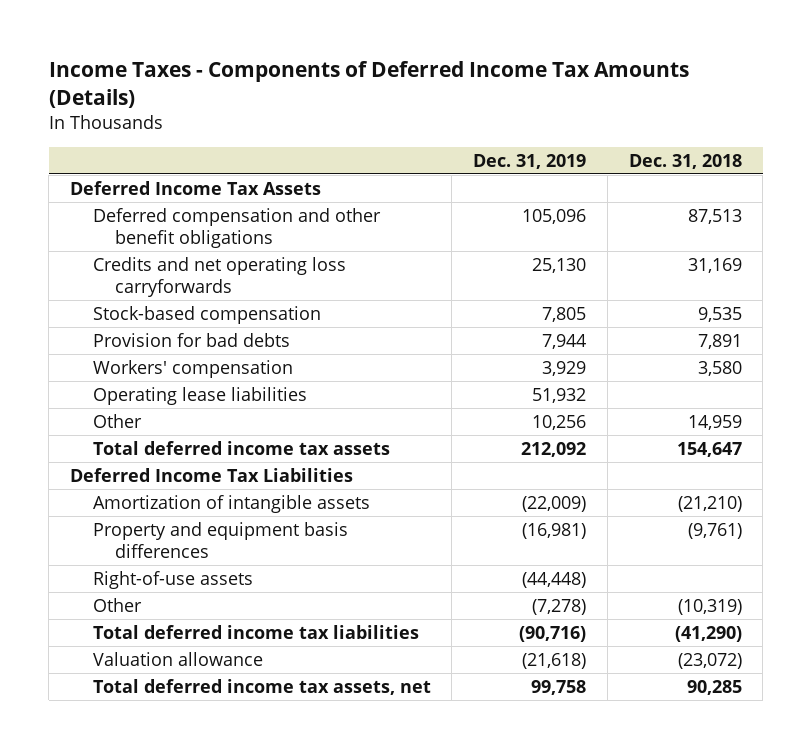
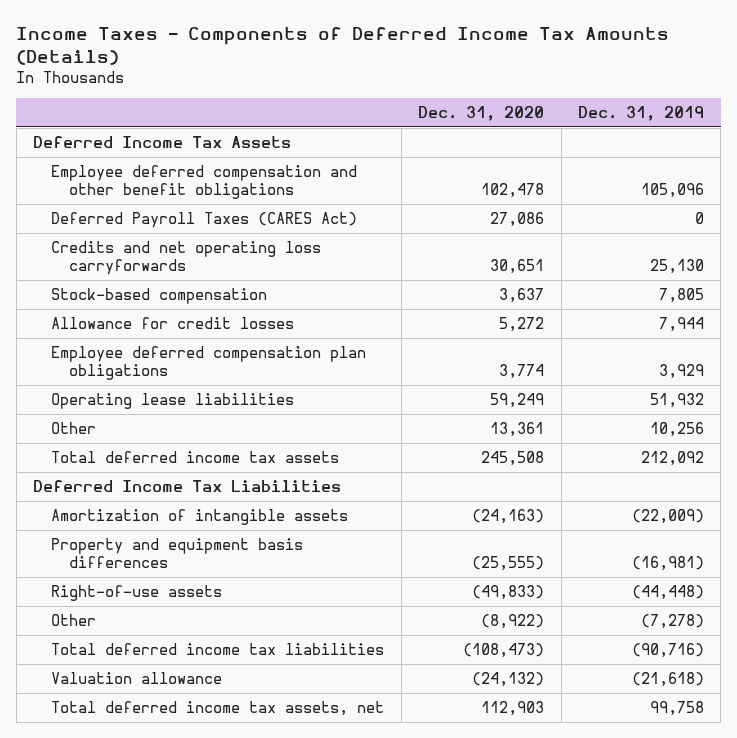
[628,153,742,169] Dec. 31, 2018 -> none
none -> [418,105,545,121] Dec. 31, 2020
[92,207,381,248] Deferred compensation and other benefit obligations -> [51,165,358,199] Employee deferred compensation and other benefit obligations
none -> [51,212,358,229] Deferred Payroll Taxes (CARES Act)
[92,332,290,347] Provision for bad debts -> [51,317,295,330] Allowance for credit losses
[92,359,293,378] Workers' compensation -> [51,346,367,380] Employee deferred compensation plan obligations

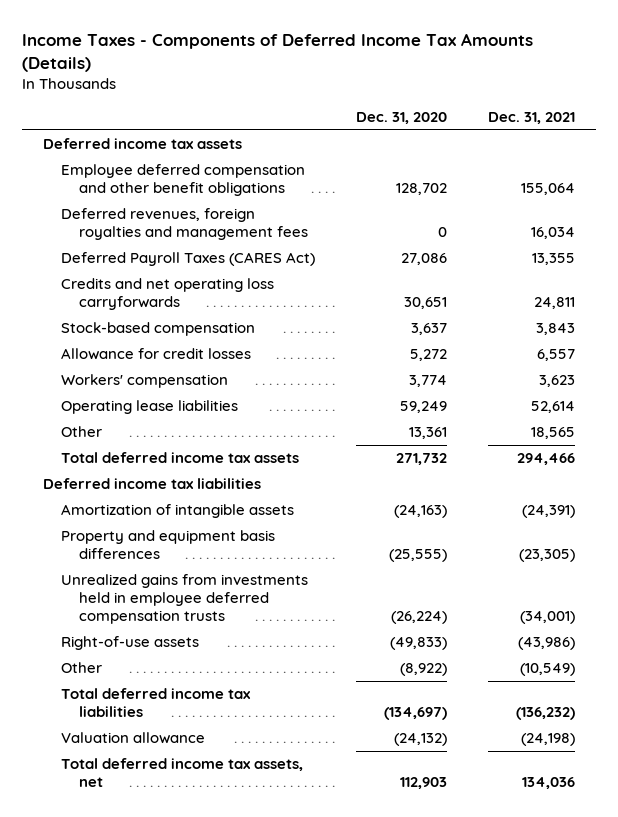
[578,105,705,121] Dec. 31, 2019 -> none
none -> [488,111,576,124] Dec. 31, 2021
[33,136,292,149] Deferred Income Tax Assets -> [42,138,242,150] Deferred income tax assets
[481,182,545,198] 102,478 -> [396,183,448,196] 128,702
none -> [60,208,308,241] Deferred revenues, foreign royalties and management fees
[51,346,367,380] Employee deferred compensation plan obligations -> [60,374,228,389] Workers' compensation
[481,451,545,467] 245,508 -> [396,453,448,466] 271,732
[33,480,342,493] Deferred Income Tax Liabilities -> [42,478,261,490] Deferred income tax liabilities
none -> [60,574,308,625] Unrealized gains from investments held in employee deferred compensation trusts
[463,643,545,659] (108,473) -> [384,707,448,721] (134,697)

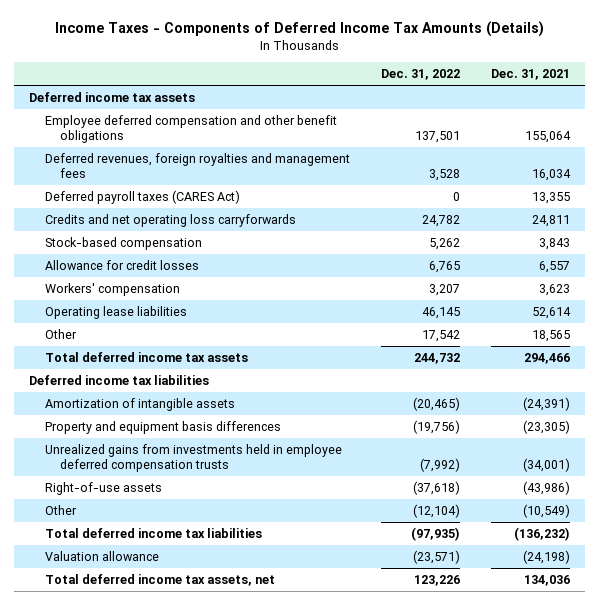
[356,111,448,124] Dec. 31, 2020 -> none
none -> [380,69,460,81] Dec. 31, 2022
[60,252,315,267] Deferred Payroll Taxes (CARES Act) -> [44,189,240,204] Deferred payroll taxes (CARES Act)

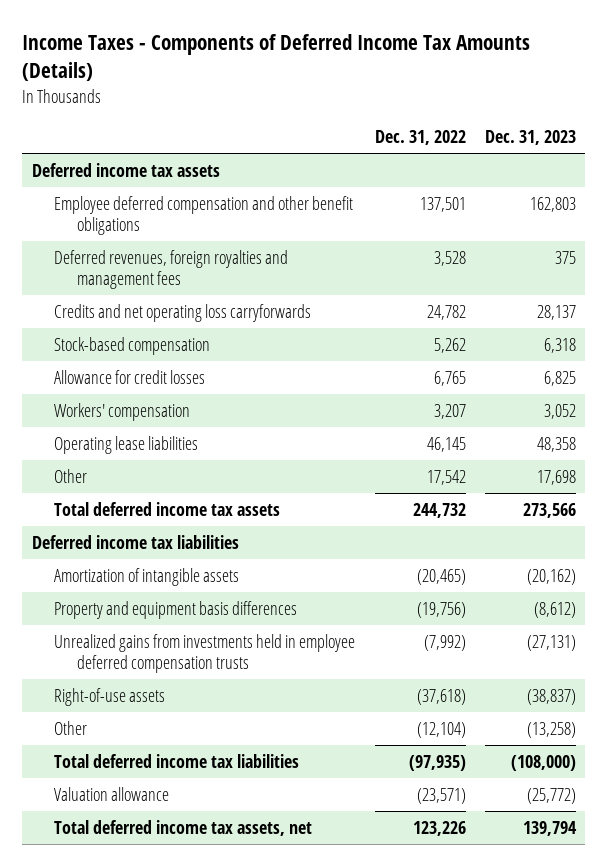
[490,69,570,81] Dec. 31, 2021 -> none
none -> [484,130,576,146] Dec. 31, 2023
[44,189,240,204] Deferred payroll taxes (CARES Act) -> none

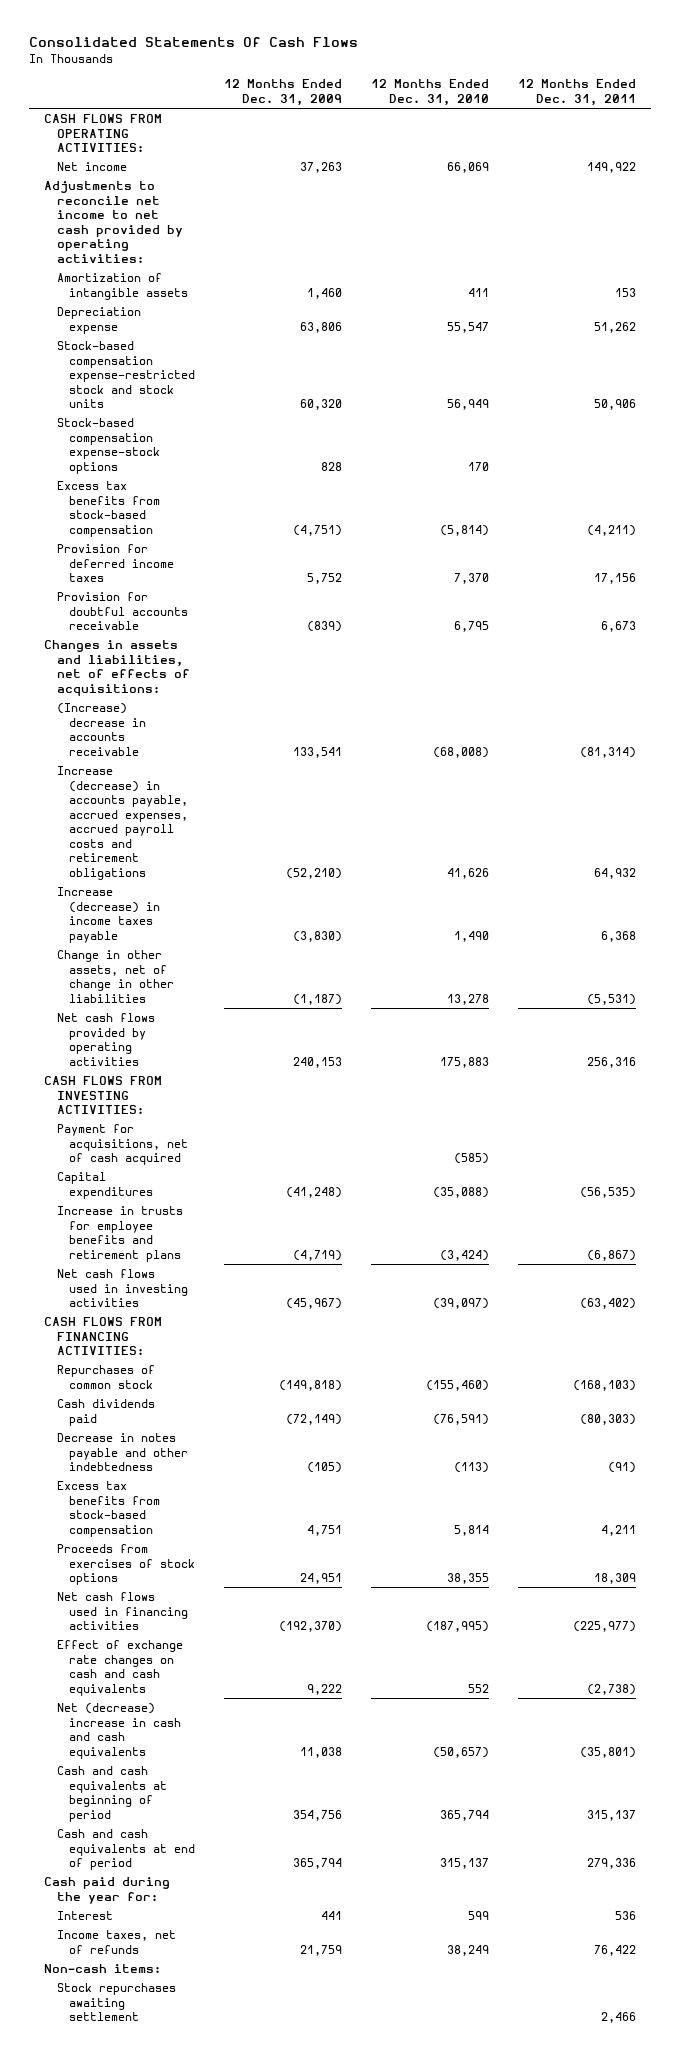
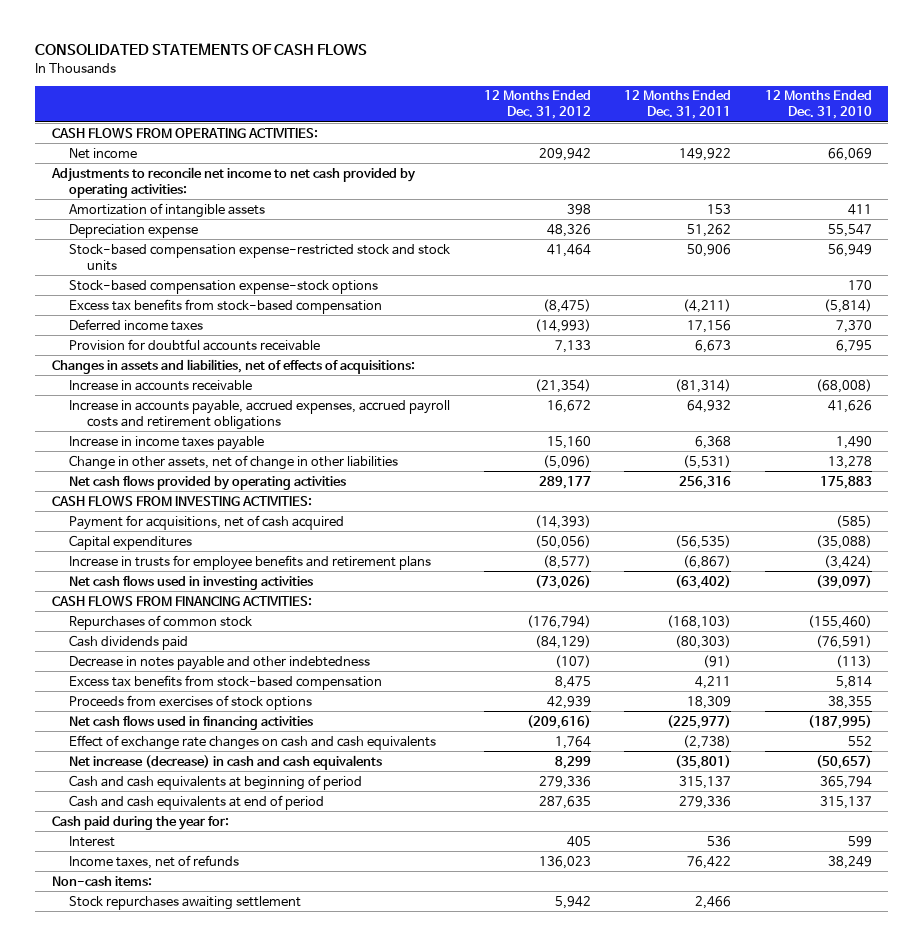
[29,37,359,48] Consolidated Statements Of Cash Flows -> [34,43,367,56] CONSOLIDATED STATEMENTS OF CASH FLOWS
[224,79,343,106] 12 Months Ended Dec. 31, 2009 -> none
none -> [483,90,591,120] 12 Months Ended Dec. 31, 2012
[56,544,175,583] Provision for deferred income taxes -> [69,318,204,331] Deferred income taxes
[56,703,147,756] (Increase) decrease in accounts receivable -> [69,379,253,391] Increase in accounts receivable
[56,766,189,880] Increase (decrease) in accounts payable, accrued expenses, accrued payroll costs and retirement obligations -> [69,399,451,430] Increase in accounts payable, accrued expenses, accrued payroll costs and retirement obligations
[56,887,161,943] Increase (decrease) in income taxes payable -> [69,435,265,450] Increase in income taxes payable
[56,1703,182,1759] Net (decrease) increase in cash and cash equivalents -> [69,754,383,770] Net increase (decrease) in cash and cash equivalents

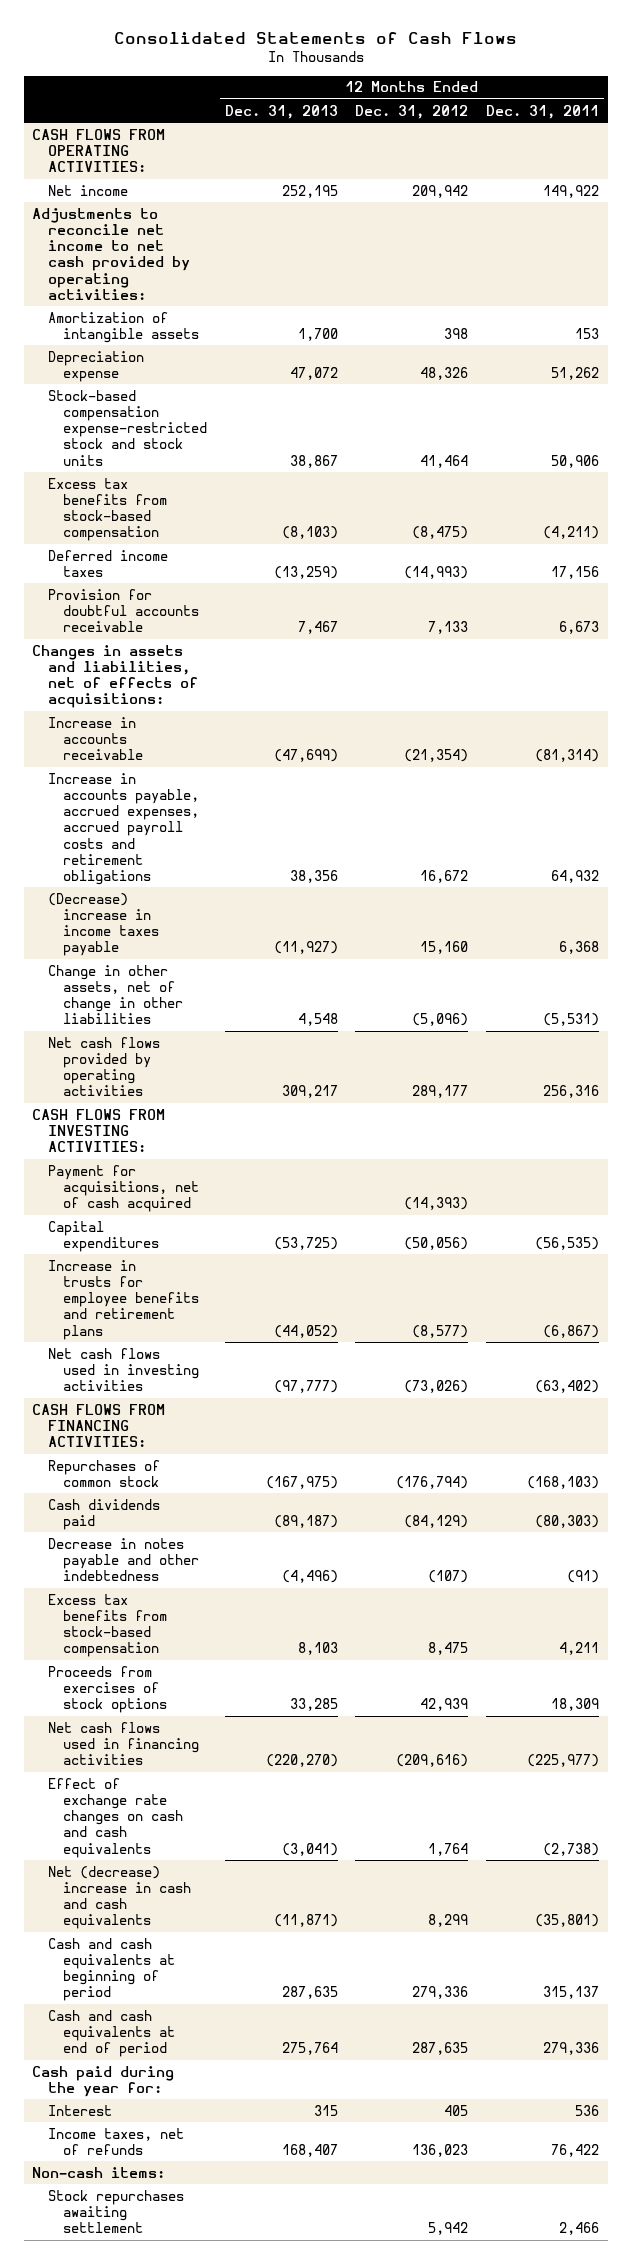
[34,43,367,56] CONSOLIDATED STATEMENTS OF CASH FLOWS -> [113,32,517,45] Consolidated Statements of Cash Flows
[764,90,872,120] 12 Months Ended Dec. 31, 2010 -> none
none -> [224,104,338,119] Dec. 31, 2013
[69,279,379,294] Stock-based compensation expense-stock options -> none
[69,435,265,450] Increase in income taxes payable -> [47,892,159,957] (Decrease) increase in income taxes payable
[69,754,383,770] Net increase (decrease) in cash and cash equivalents -> [47,1865,191,1930] Net (decrease) increase in cash and cash equivalents

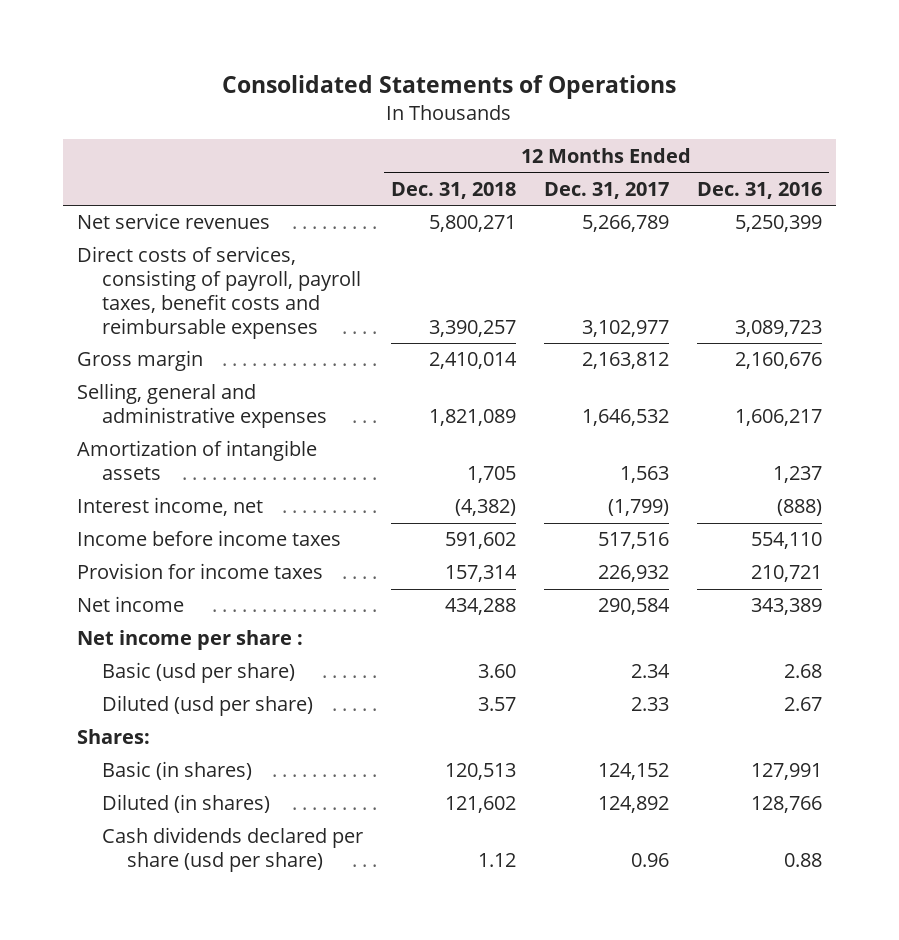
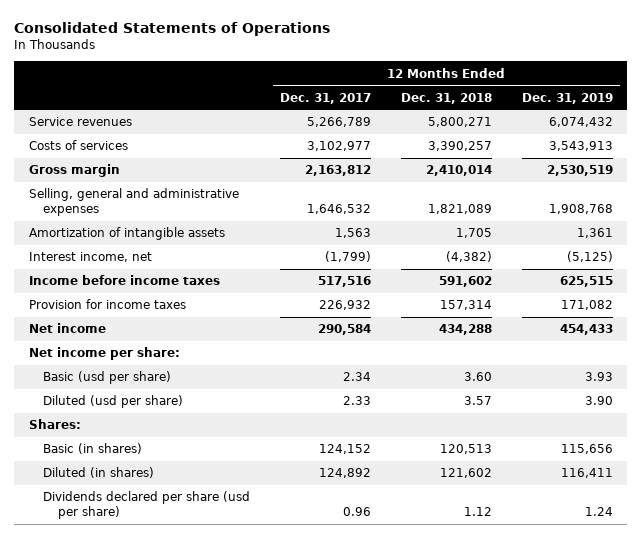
[696,181,822,199] Dec. 31, 2016 -> none
none -> [521,92,613,104] Dec. 31, 2019
[76,213,270,230] Net service revenues -> [29,117,133,127] Service revenues
[76,246,362,339] Direct costs of services, consisting of payroll, payroll taxes, benefit costs and reimbursable expenses -> [29,140,129,151] Costs of services
[76,630,303,651] Net income per share : -> [29,347,181,361] Net income per share:
[102,827,364,873] Cash dividends declared per share (usd per share) -> [43,491,251,520] Dividends declared per share (usd per share)

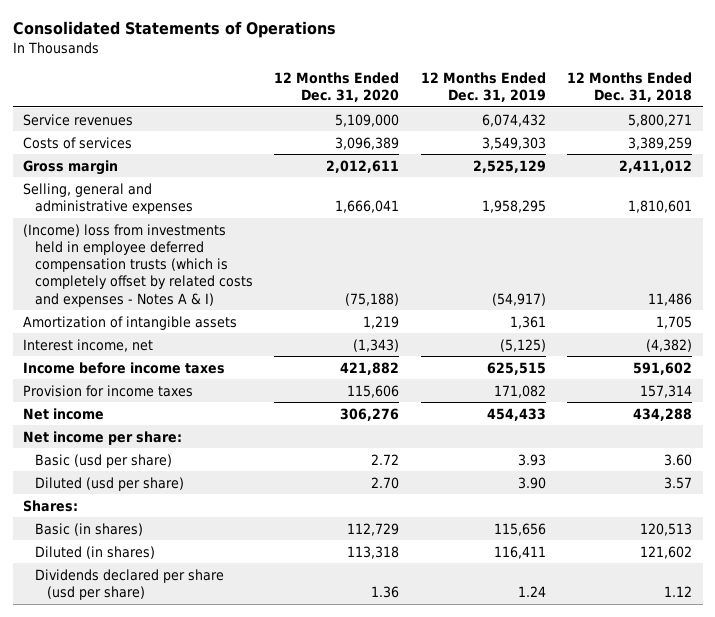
[280,92,372,104] Dec. 31, 2017 -> none
none -> [274,72,400,103] 12 Months Ended Dec. 31, 2020
[427,141,492,152] 3,390,257 -> [628,136,693,150] 3,389,259
[548,141,613,152] 3,543,913 -> [481,136,546,150] 3,549,303
[425,165,492,177] 2,410,014 -> [619,159,693,173] 2,411,012
[546,165,613,177] 2,530,519 -> [472,159,546,173] 2,525,129
[427,204,492,215] 1,821,089 -> [628,199,693,213] 1,810,601
[548,204,613,215] 1,908,768 -> [481,199,546,213] 1,958,295
none -> [23,223,254,307] (Income) loss from investments held in employee deferred compensation trusts (which is completely offset by related costs and expenses - Notes A & I)

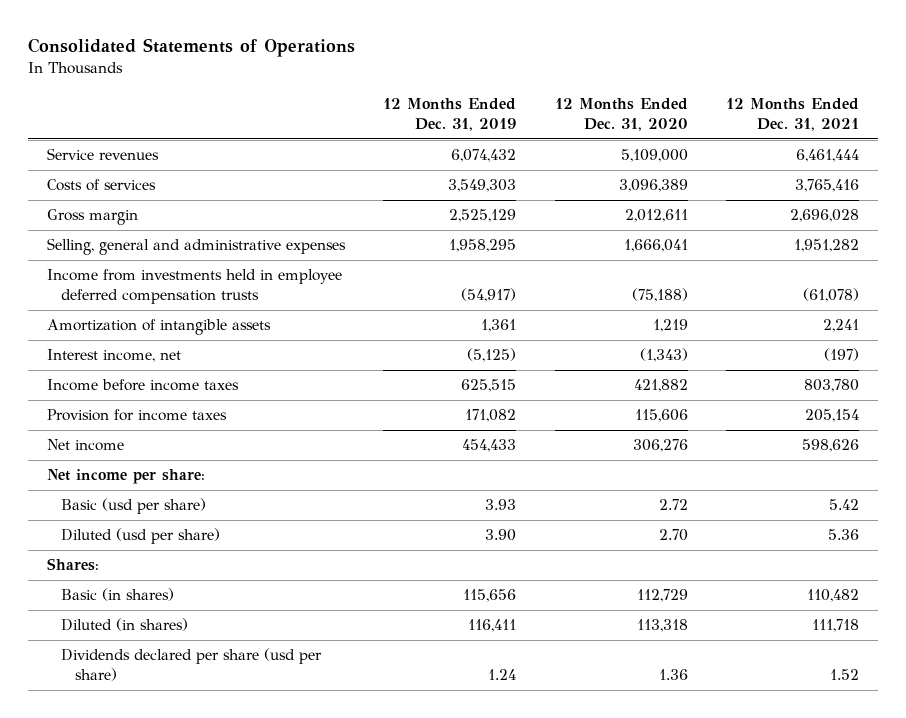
[567,72,693,103] 12 Months Ended Dec. 31, 2018 -> none
none -> [725,98,859,131] 12 Months Ended Dec. 31, 2021
[23,223,254,307] (Income) loss from investments held in employee deferred compensation trusts (which is completely offset by related costs and expenses - Notes A & I) -> [47,269,343,305] Income from investments held in employee deferred compensation trusts

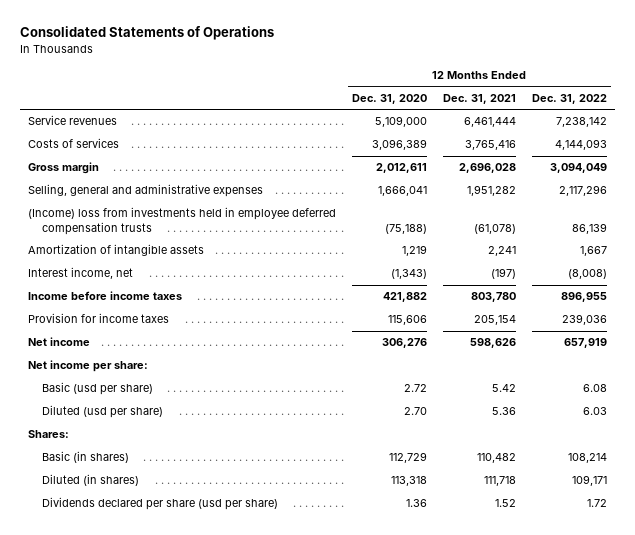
[383,98,517,131] 12 Months Ended Dec. 31, 2019 -> none
none -> [531,93,607,104] Dec. 31, 2022
[47,269,343,305] Income from investments held in employee deferred compensation trusts -> [27,207,336,235] (Income) loss from investments held in employee deferred compensation trusts

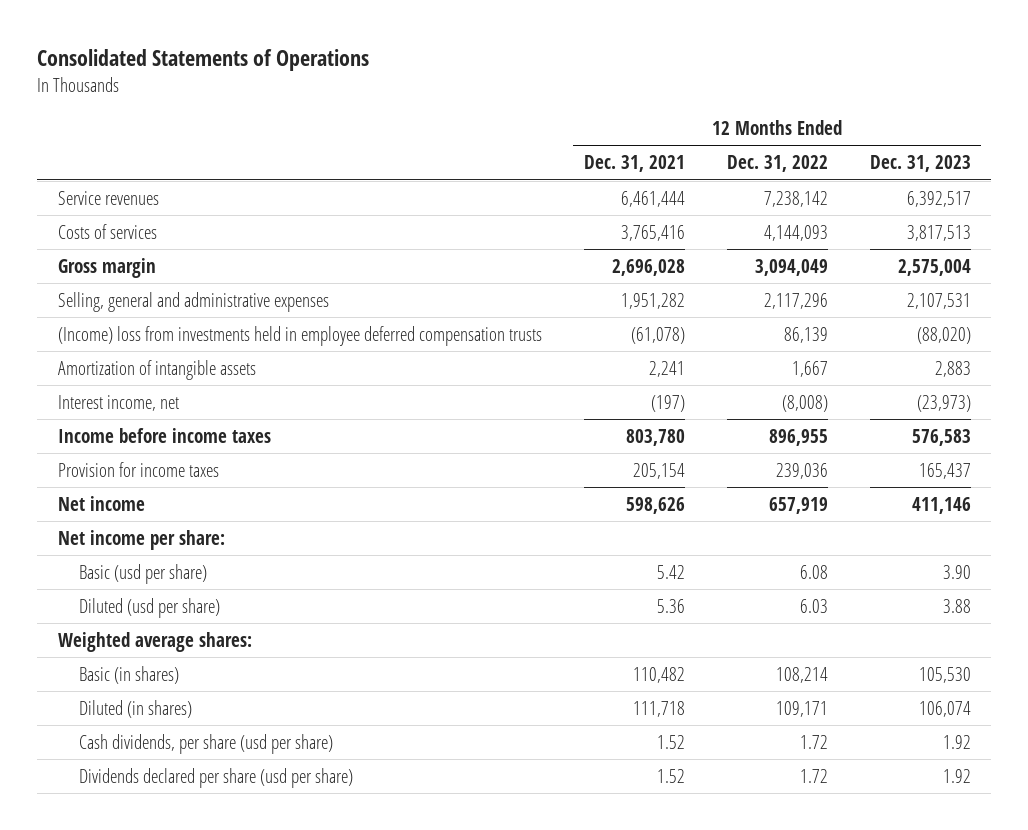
[351,93,427,104] Dec. 31, 2020 -> none
none -> [869,155,971,173] Dec. 31, 2023
[27,430,69,439] Shares: -> [57,631,252,652] Weighted average shares:
none -> [78,733,333,754] Cash dividends, per share (usd per share)

